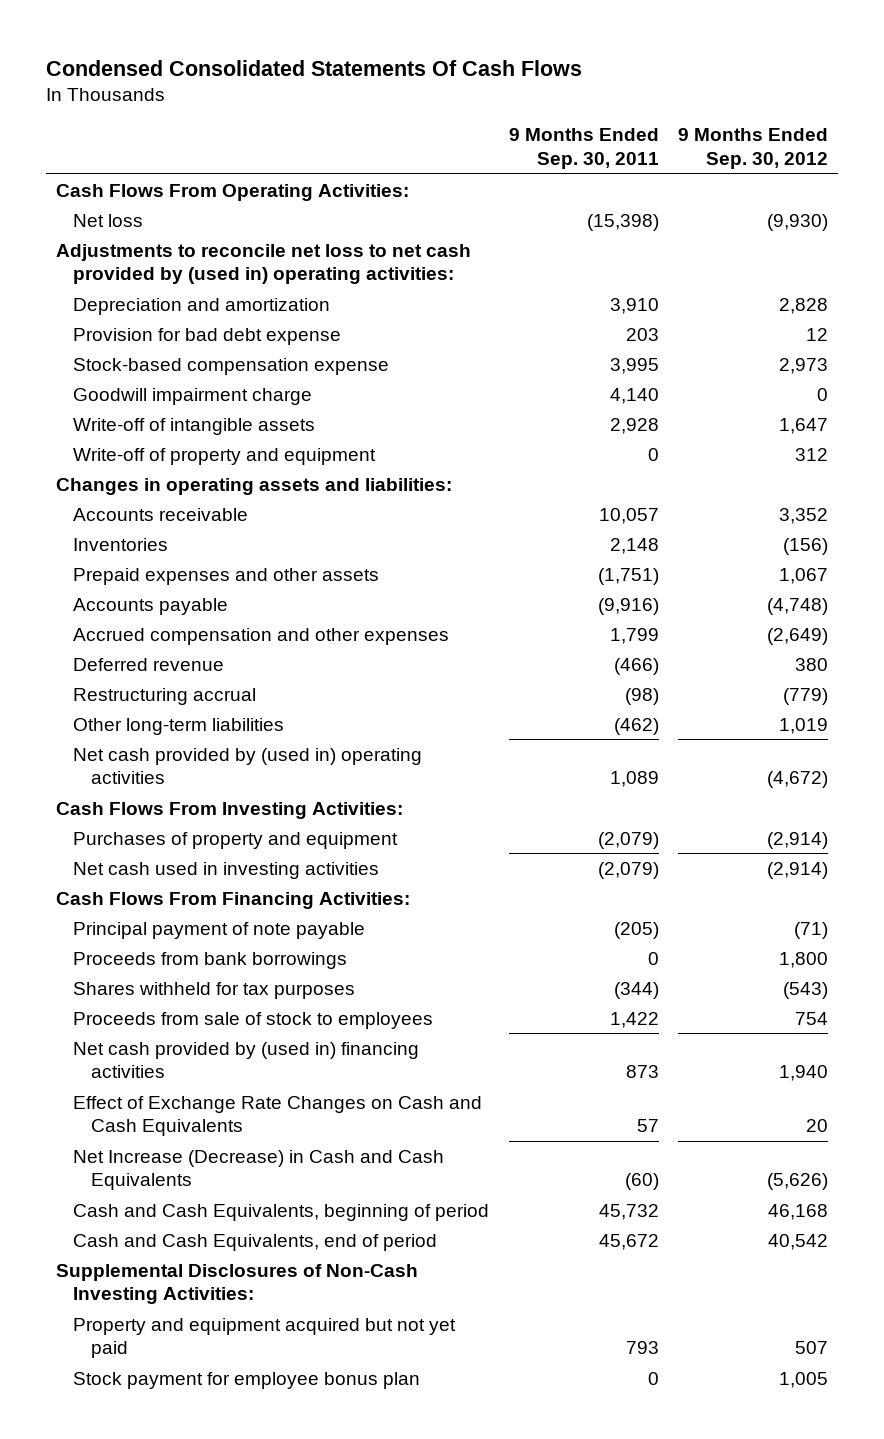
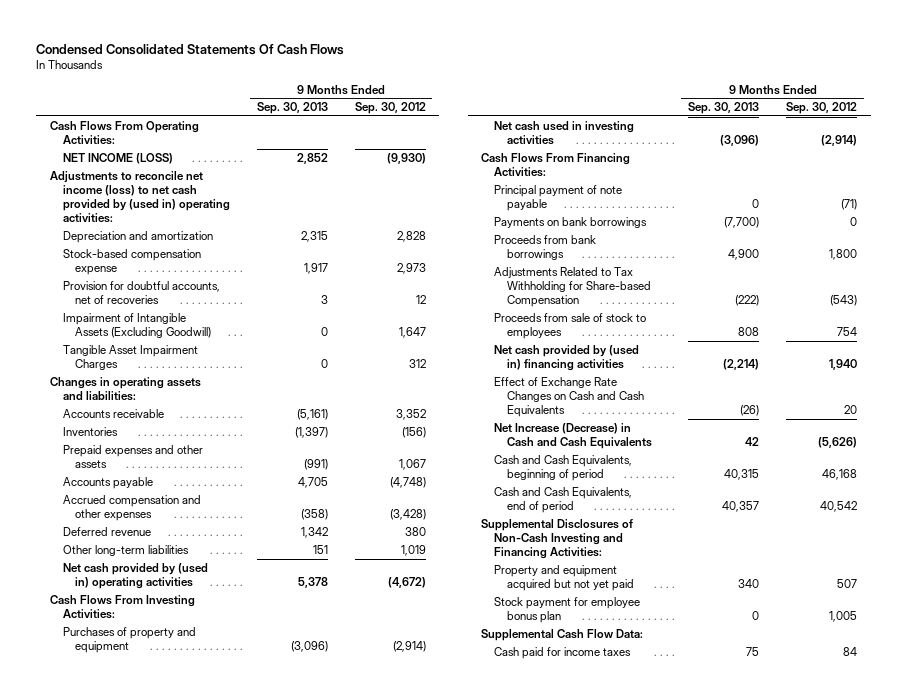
[508,128,659,170] 9 Months Ended Sep. 30, 2011 -> none
none -> [256,102,328,115] Sep. 30, 2013
[73,213,144,227] Net loss -> [62,152,173,164] NET INCOME (LOSS)
[55,243,471,285] Adjustments to reconcile net loss to net cash provided by (used in) operating activities: -> [49,170,230,224] Adjustments to reconcile net income (loss) to net cash provided by (used in) operating activities:
[73,327,342,345] Provision for bad debt expense -> none
[73,387,313,405] Goodwill impairment charge -> none
none -> [62,280,220,305] Provision for doubtful accounts, net of recoveries
[73,417,316,435] Write-off of intangible assets -> [62,312,212,339] Impairment of Intangible Assets (Excluding Goodwill)
[73,447,377,465] Write-off of property and equipment -> [62,344,198,371] Tangible Asset Impairment Charges
[767,627,829,645] (2,649) -> [389,509,426,521] (3,428)
[73,687,257,705] Restructuring accrual -> none
none -> [494,216,648,228] Payments on bank borrowings
[73,981,356,999] Shares withheld for tax purposes -> [494,266,651,308] Adjustments Related to Tax Withholding for Share-based Compensation
[55,1263,418,1305] Supplemental Disclosures of Non-Cash Investing Activities: -> [481,518,634,560] Supplemental Disclosures of Non-Cash Investing and Financing Activities:
none -> [481,628,644,641] Supplemental Cash Flow Data:
none -> [494,646,632,659] Cash paid for income taxes

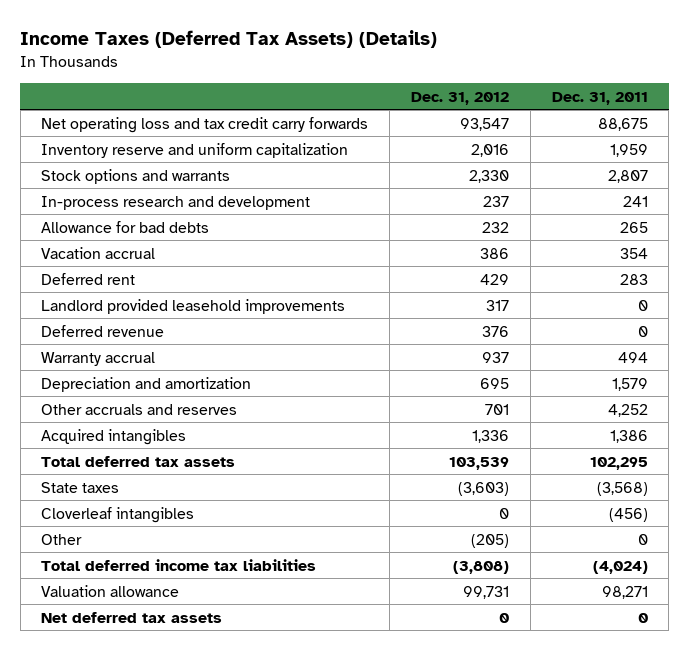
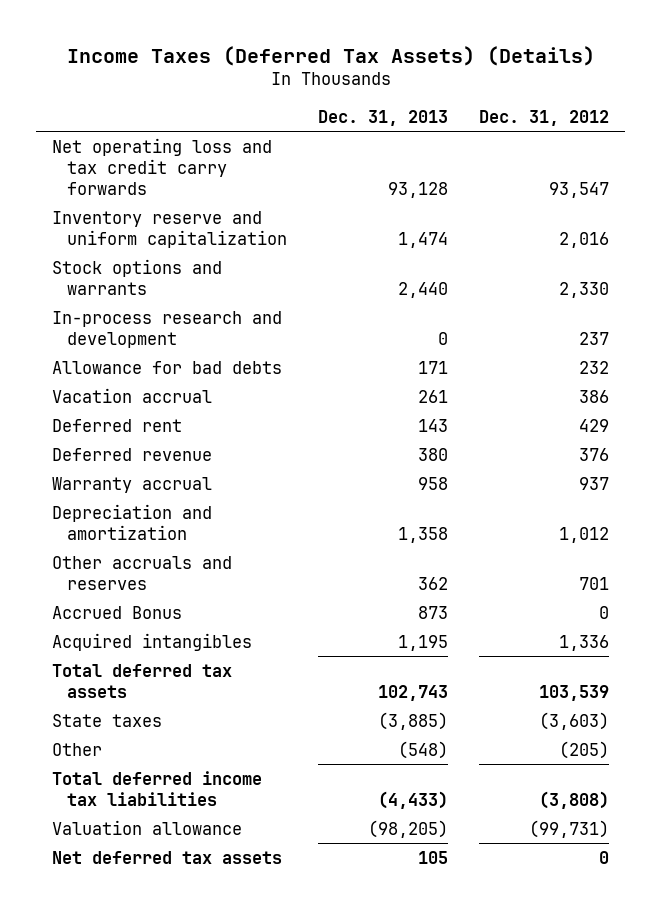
[551,91,648,105] Dec. 31, 2011 -> none
none -> [318,109,449,126] Dec. 31, 2013
[41,298,346,314] Landlord provided leasehold improvements -> none
[479,377,509,389] 695 -> [559,526,610,543] 1,012
none -> [52,605,183,619] Accrued Bonus
[41,506,195,523] Cloverleaf intangibles -> none
[462,585,509,599] 99,731 -> [529,819,610,838] (99,731)

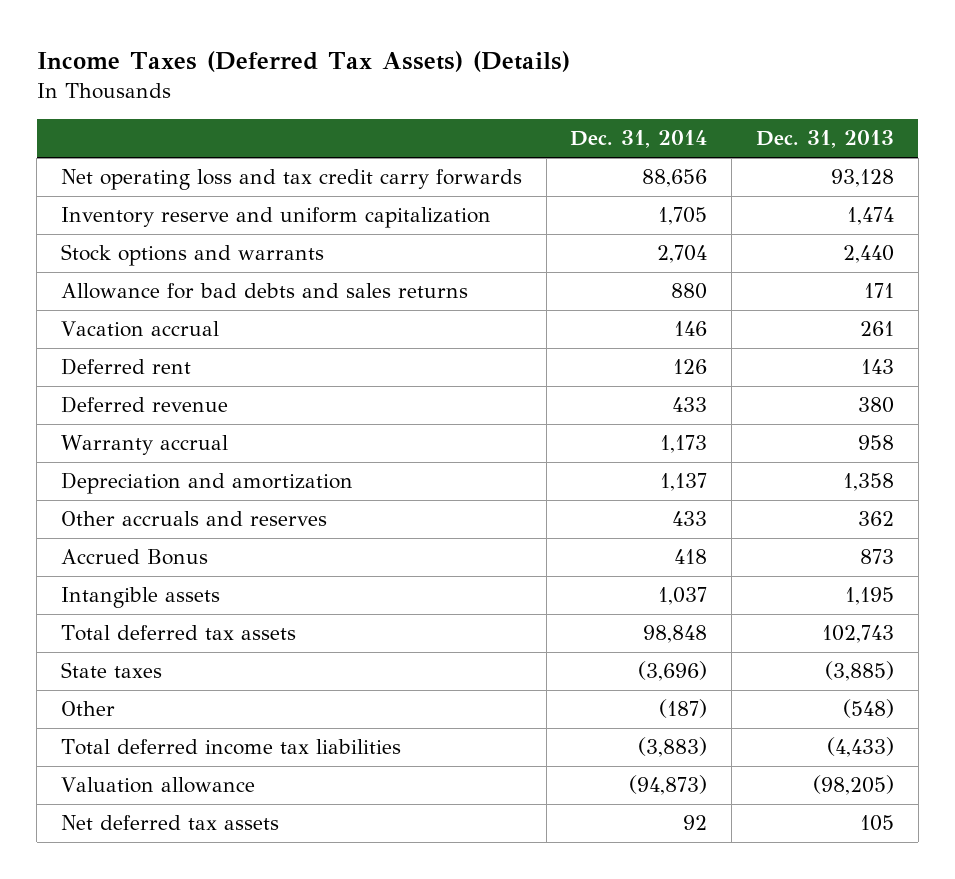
[479,109,610,126] Dec. 31, 2012 -> none
none -> [570,130,708,149] Dec. 31, 2014
[52,310,283,348] In-process research and development -> none
[52,360,283,374] Allowance for bad debts -> [60,283,468,300] Allowance for bad debts and sales returns
[52,632,253,651] Acquired intangibles -> [60,587,220,609] Intangible assets

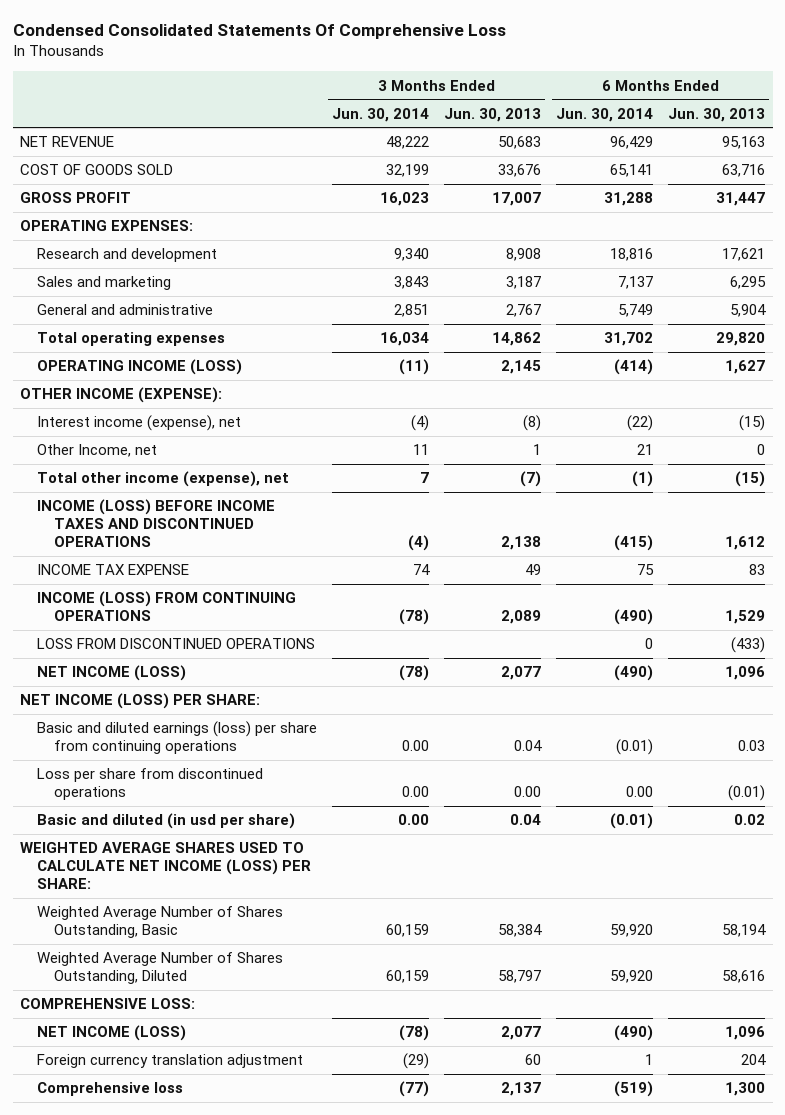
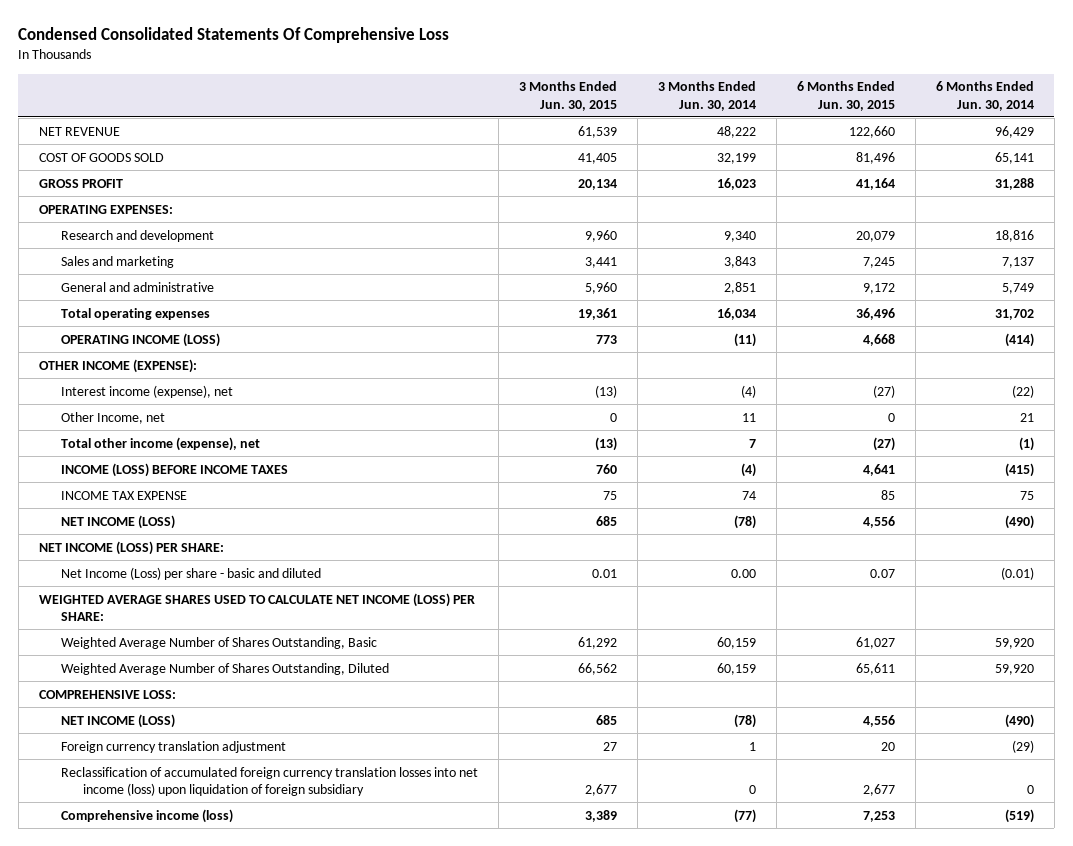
[444,107,542,122] Jun. 30, 2013 -> none
[668,107,766,122] Jun. 30, 2013 -> none
none -> [518,81,617,111] 3 Months Ended Jun. 30, 2015
none -> [796,81,895,111] 6 Months Ended Jun. 30, 2015
[37,499,276,548] INCOME (LOSS) BEFORE INCOME TAXES AND DISCONTINUED OPERATIONS -> [60,462,288,477] INCOME (LOSS) BEFORE INCOME TAXES
[37,591,297,622] INCOME (LOSS) FROM CONTINUING OPERATIONS -> none
[37,638,316,650] LOSS FROM DISCONTINUED OPERATIONS -> none
[37,721,318,755] Basic and diluted earnings (loss) per share from continuing operations -> none
[37,768,264,801] Loss per share from discontinued operations -> none
[37,813,296,830] Basic and diluted (in usd per share) -> [60,566,321,580] Net Income (Loss) per share - basic and diluted
[403,1053,430,1070] (29) -> [748,741,756,751] 1
[645,1054,654,1066] 1 -> [1011,739,1034,753] (29)
none -> [60,766,478,796] Reclassification of accumulated foreign currency translation losses into net income (loss) upon liquidation of foreign subsidiary
[37,1082,184,1097] Comprehensive loss -> [60,808,233,823] Comprehensive income (loss)

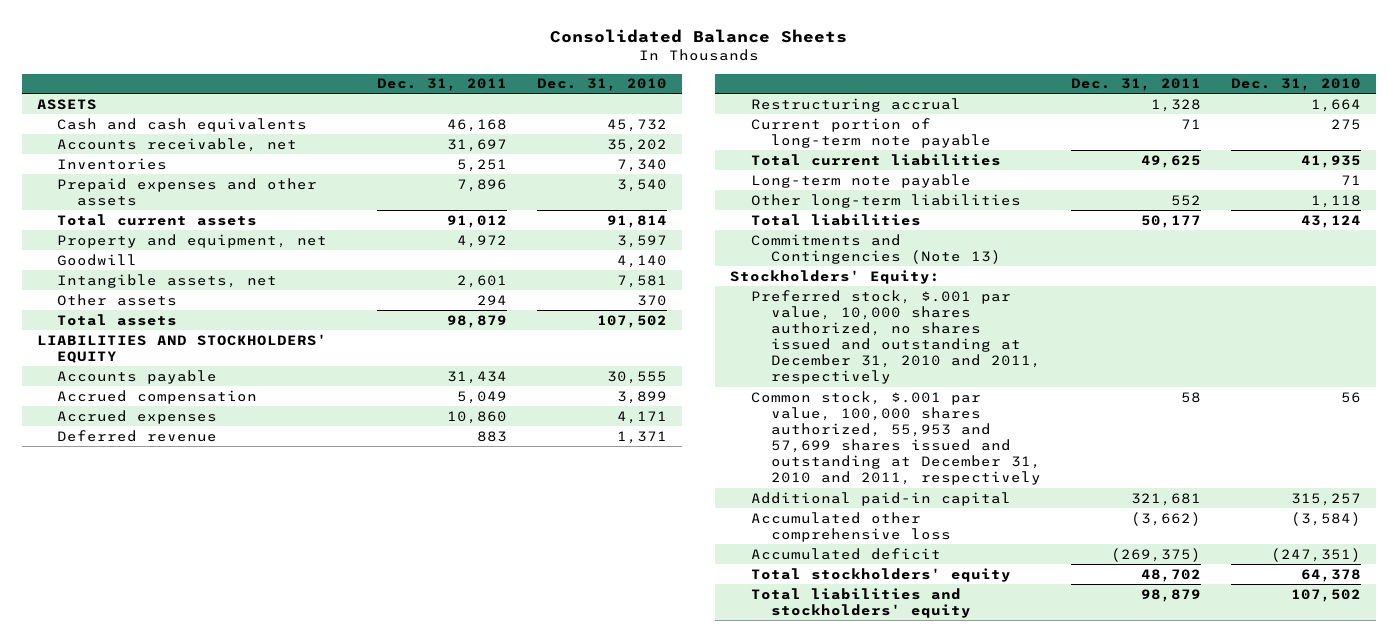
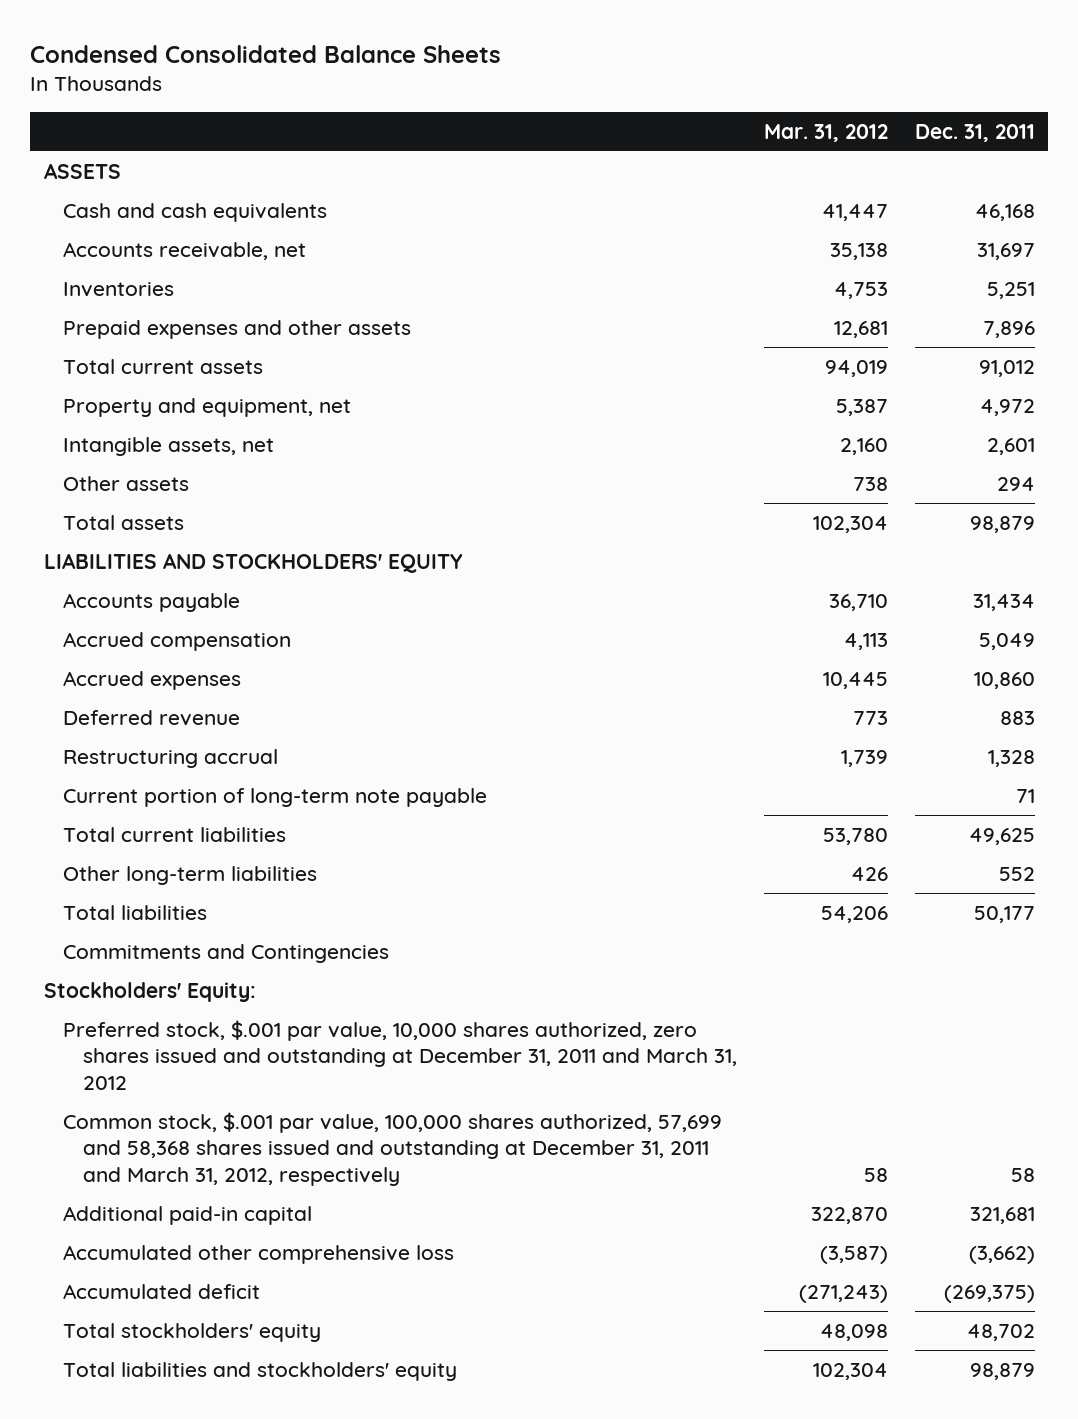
[549,29,847,44] Consolidated Balance Sheets -> [30,44,502,63] Condensed Consolidated Balance Sheets
[537,78,668,92] Dec. 31, 2010 -> none
none -> [763,123,888,142] Mar. 31, 2012
[56,253,137,266] Goodwill -> none
[750,173,971,188] Long-term note payable -> none
[750,233,1001,264] Commitments and Contingencies (Note 13) -> [63,943,390,963] Commitments and Contingencies
[750,289,1041,385] Preferred stock, $.001 par value, 10,000 shares authorized, no shares issued and outstanding at December 31, 2010 and 2011, respectively -> [63,1019,737,1091] Preferred stock, $.001 par value, 10,000 shares authorized, zero shares issued and outstanding at December 31, 2011 and March 31, 2012
[750,390,1041,486] Common stock, $.001 par value, 100,000 shares authorized, 55,953 and 57,699 shares issued and outstanding at December 31, 2010 and 2011, respectively -> [63,1111,723,1187] Common stock, $.001 par value, 100,000 shares authorized, 57,699 and 58,368 shares issued and outstanding at December 31, 2011 and March 31, 2012, respectively

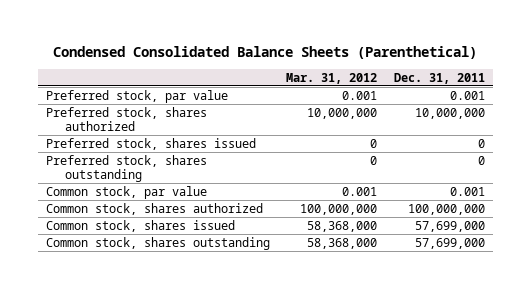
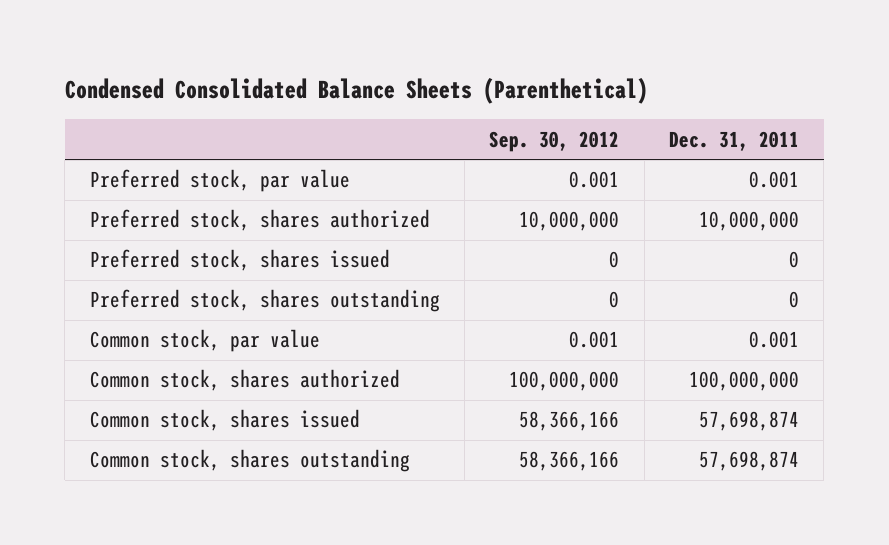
[286,72,378,84] Mar. 31, 2012 -> none
none -> [489,130,620,152] Sep. 30, 2012
[414,220,485,232] 57,699,000 -> [698,411,799,432] 57,698,874
[414,237,485,249] 57,699,000 -> [698,451,799,472] 57,698,874

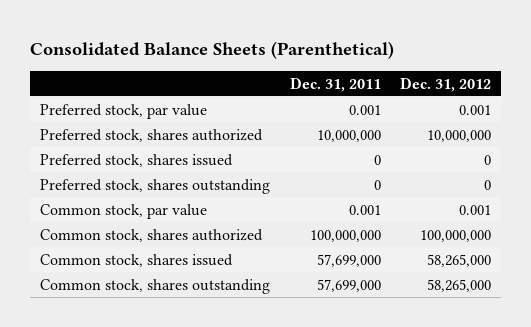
[64,77,648,105] Condensed Consolidated Balance Sheets (Parenthetical) -> [29,40,394,59] Consolidated Balance Sheets (Parenthetical)
[489,130,620,152] Sep. 30, 2012 -> none
none -> [400,76,492,92] Dec. 31, 2012
[698,411,799,432] 57,698,874 -> [316,253,381,267] 57,699,000
[698,451,799,472] 57,698,874 -> [316,278,381,292] 57,699,000

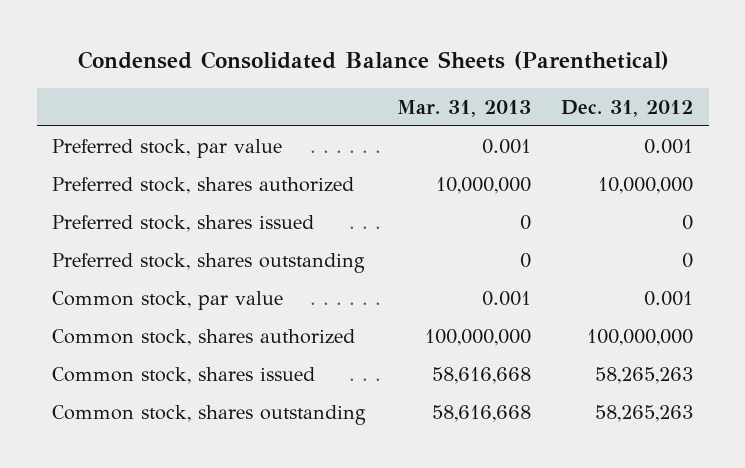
[29,40,394,59] Consolidated Balance Sheets (Parenthetical) -> [77,50,669,70] Condensed Consolidated Balance Sheets (Parenthetical)
[289,76,381,92] Dec. 31, 2011 -> none
none -> [396,99,531,117] Mar. 31, 2013
[427,253,492,267] 58,265,000 -> [595,366,694,384] 58,265,263
[427,278,492,292] 58,265,000 -> [595,404,694,422] 58,265,263

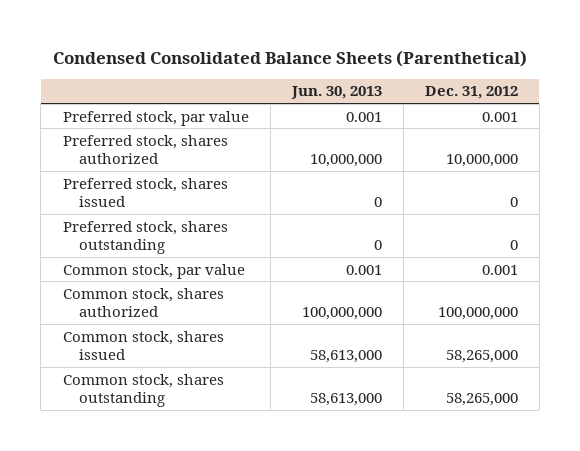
[396,99,531,117] Mar. 31, 2013 -> none
none -> [290,86,382,100] Jun. 30, 2013
[595,366,694,384] 58,265,263 -> [445,350,518,364] 58,265,000
[595,404,694,422] 58,265,263 -> [445,393,518,407] 58,265,000

